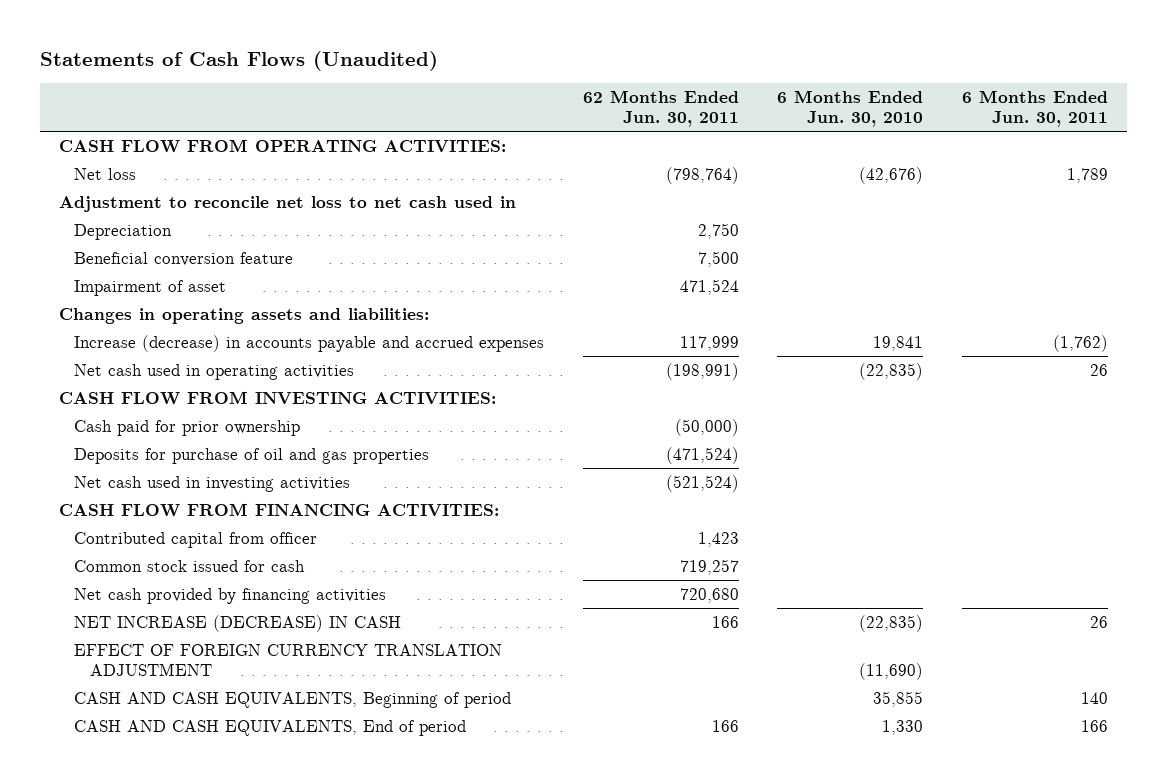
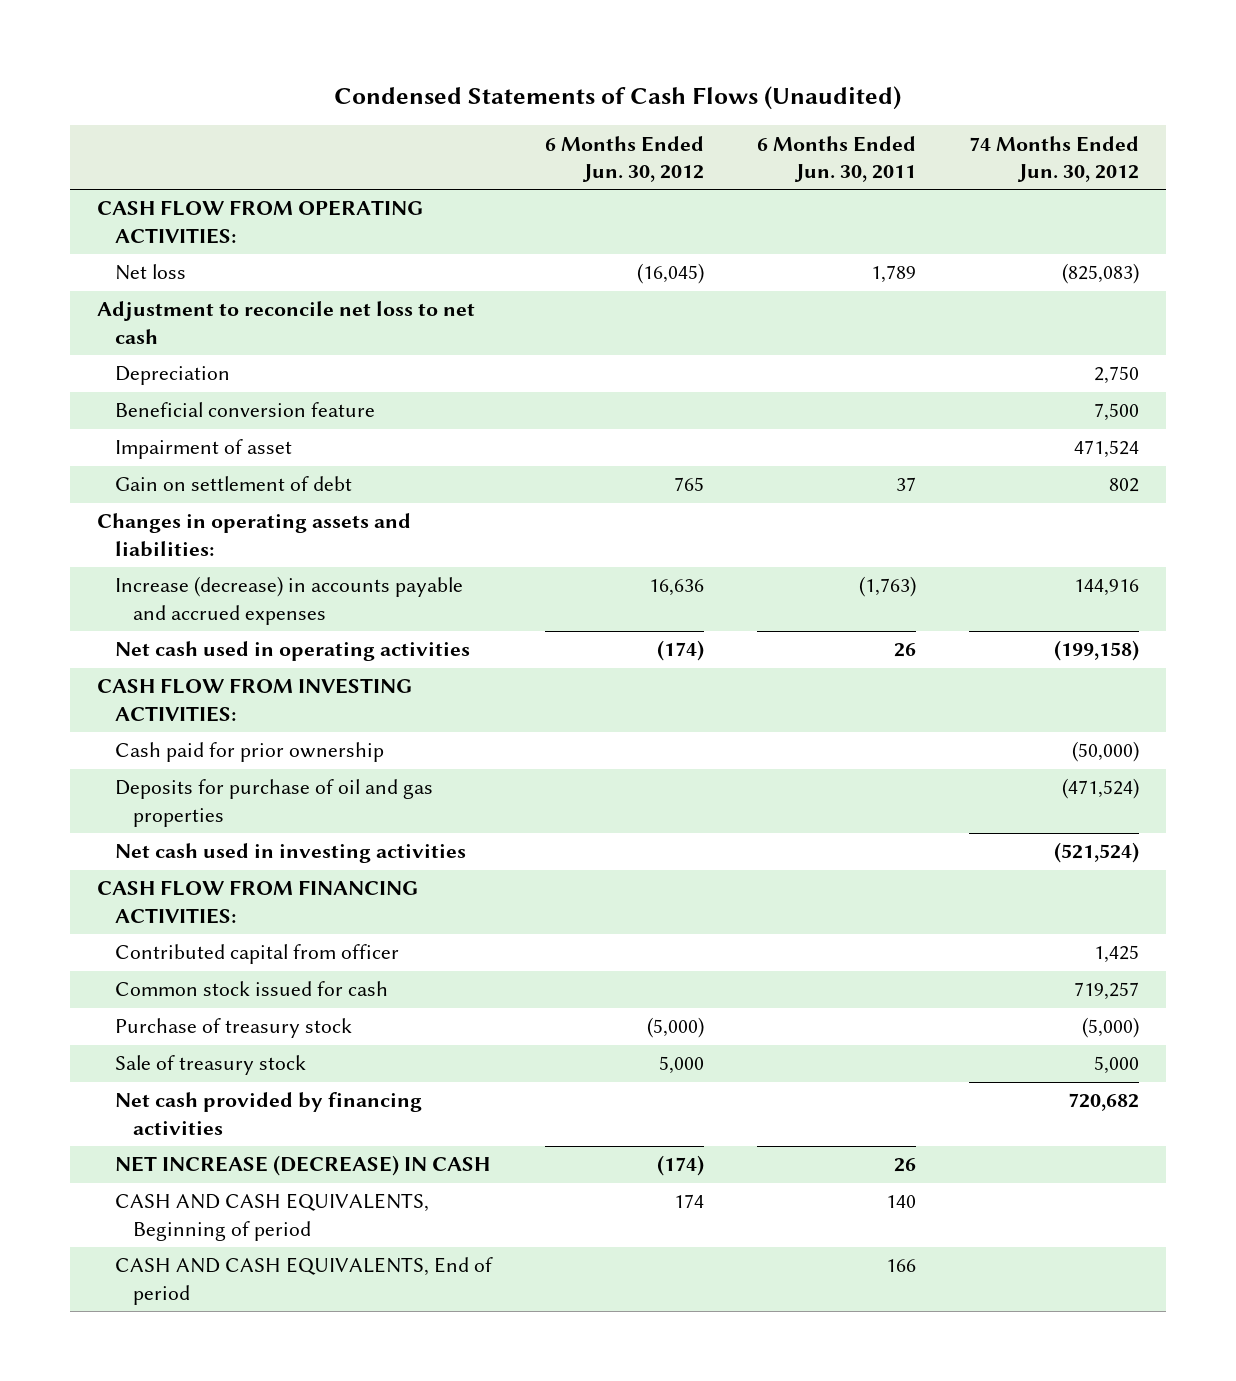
[39,50,438,71] Statements of Cash Flows (Unaudited) -> [333,85,901,110] Condensed Statements of Cash Flows (Unaudited)
[582,89,739,127] 62 Months Ended Jun. 30, 2011 -> none
[777,89,924,127] 6 Months Ended Jun. 30, 2010 -> none
none -> [544,135,704,182] 6 Months Ended Jun. 30, 2012
none -> [969,135,1140,182] 74 Months Ended Jun. 30, 2012
[59,196,517,213] Adjustment to reconcile net loss to net cash used in -> [96,301,475,344] Adjustment to reconcile net loss to net cash
none -> [114,476,352,492] Gain on settlement of debt
[1052,335,1108,353] (1,762) -> [859,576,917,598] (1,763)
none -> [114,1018,352,1039] Purchase of treasury stock
none -> [114,1055,306,1076] Sale of treasury stock
[74,644,503,676] EFFECT OF FOREIGN CURRENCY TRANSLATION ADJUSTMENT -> none

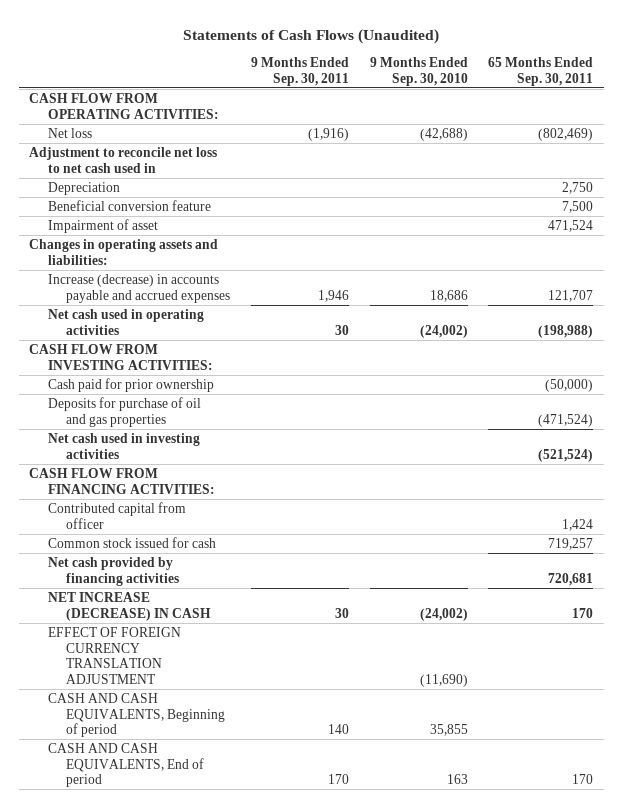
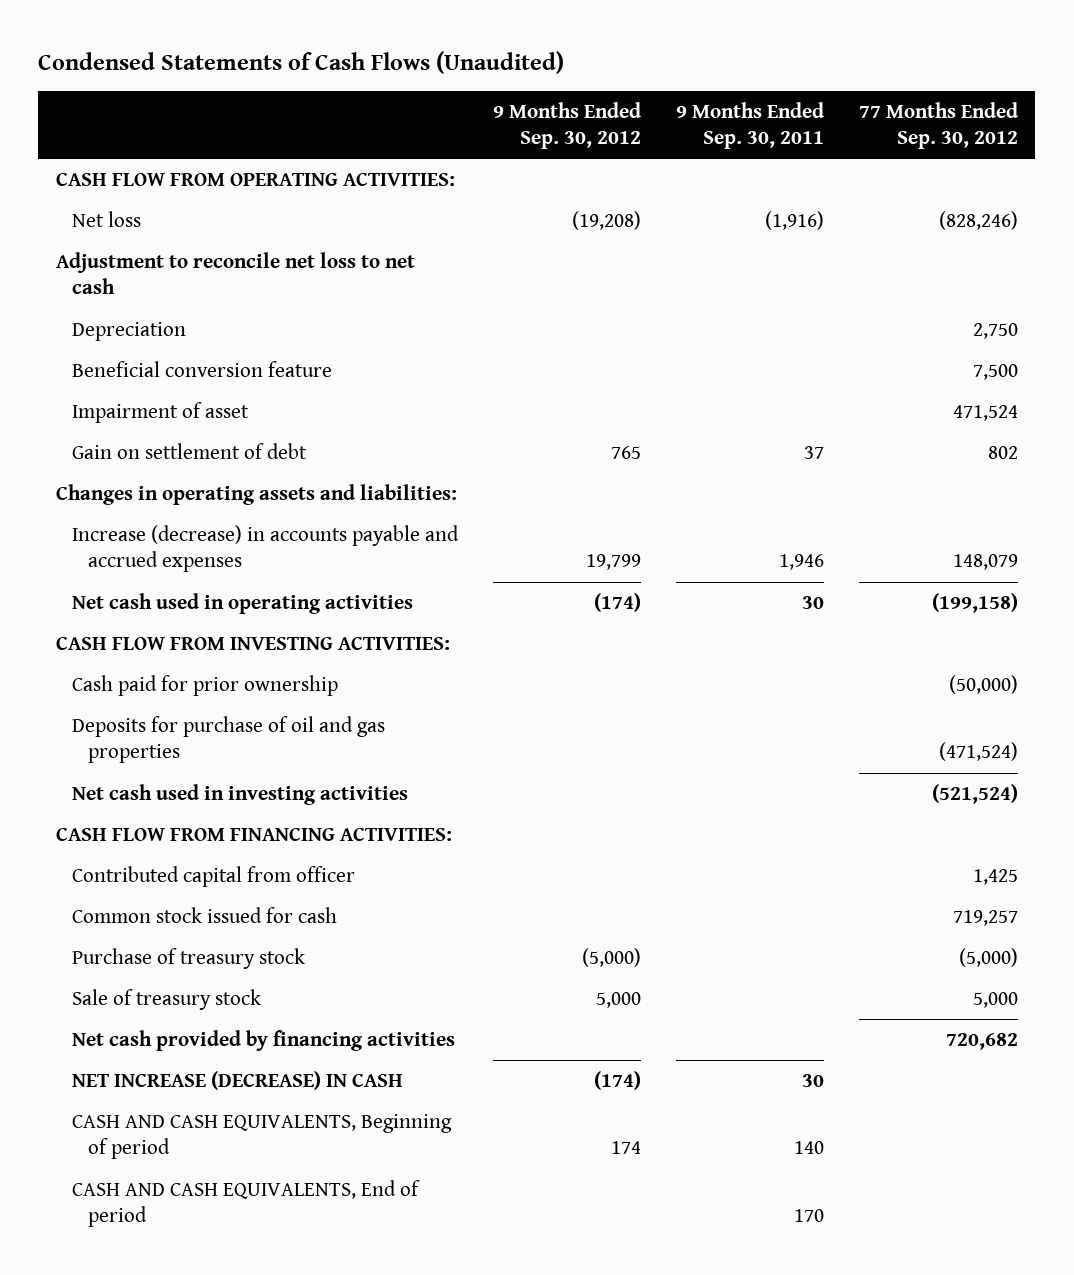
[183,28,440,44] Statements of Cash Flows (Unaudited) -> [38,51,565,75] Condensed Statements of Cash Flows (Unaudited)
[369,57,468,86] 9 Months Ended Sep. 30, 2010 -> none
[488,57,594,86] 65 Months Ended Sep. 30, 2011 -> none
none -> [492,101,641,150] 9 Months Ended Sep. 30, 2012
none -> [858,101,1018,150] 77 Months Ended Sep. 30, 2012
[29,146,218,173] Adjustment to reconcile net loss to net cash used in -> [55,251,415,295] Adjustment to reconcile net loss to net cash
none -> [71,442,307,459] Gain on settlement of debt
none -> [71,947,305,969] Purchase of treasury stock
none -> [71,988,261,1010] Sale of treasury stock
[47,626,181,685] EFFECT OF FOREIGN CURRENCY TRANSLATION ADJUSTMENT -> none

